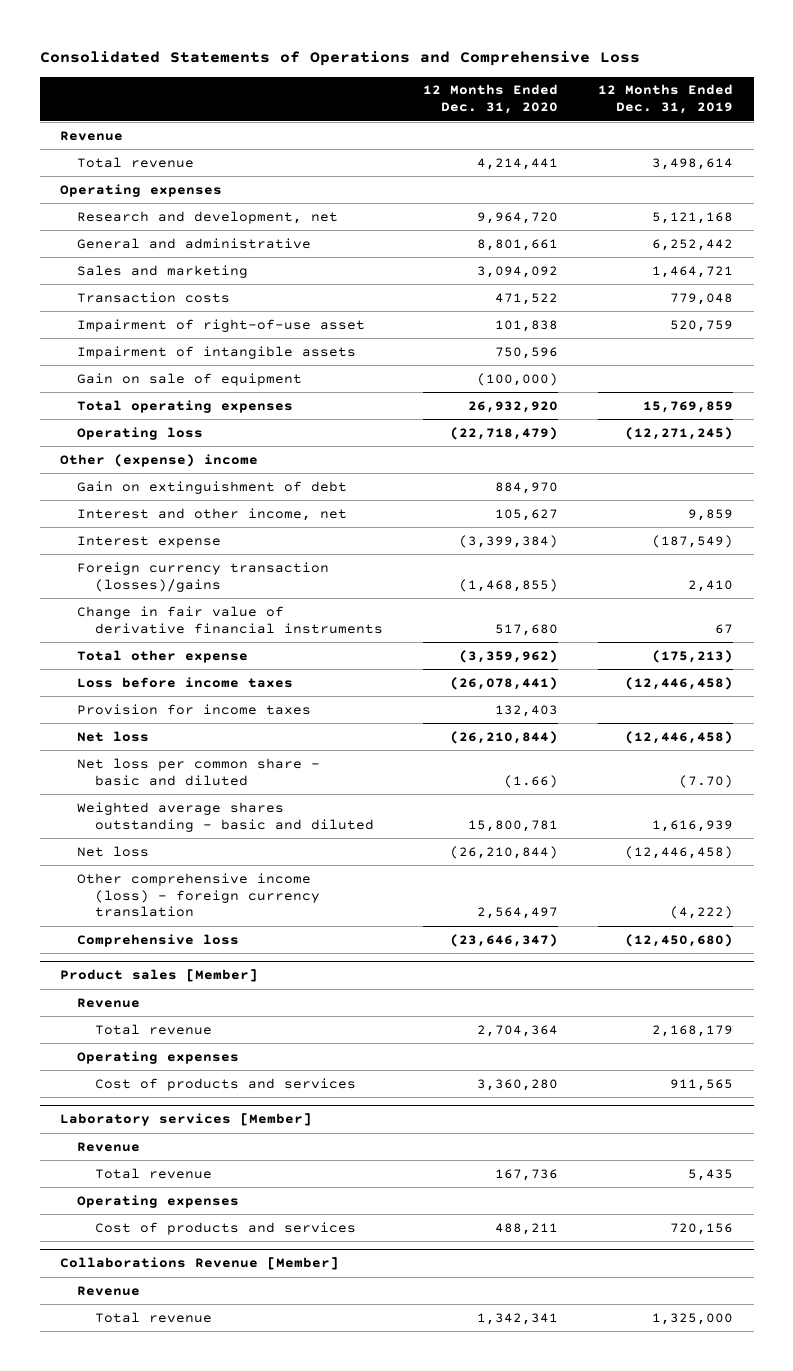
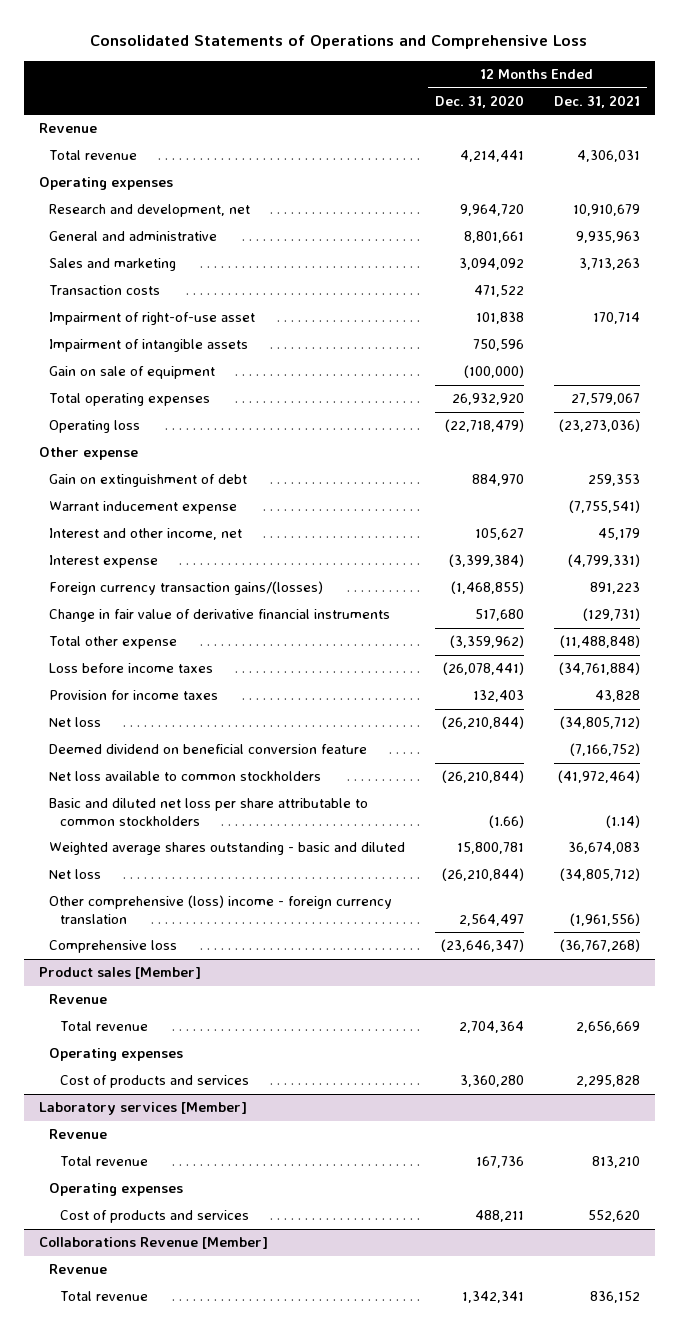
[598,84,734,115] 12 Months Ended Dec. 31, 2019 -> none
none -> [553,94,640,108] Dec. 31, 2021
[59,453,258,467] Other (expense) income -> [38,447,138,461] Other expense
none -> [49,501,238,515] Warrant inducement expense
[77,561,330,592] Foreign currency transaction (losses)/gains -> [49,581,324,596] Foreign currency transaction gains/(losses)
none -> [49,744,368,755] Deemed dividend on beneficial conversion feature
none -> [49,771,322,782] Net loss available to common stockholders
[77,757,321,786] Net loss per common share - basic and diluted -> [49,798,369,826] Basic and diluted net loss per share attributable to common stockholders
[77,872,320,918] Other comprehensive income (loss) - foreign currency translation -> [49,895,393,924] Other comprehensive (loss) income - foreign currency translation

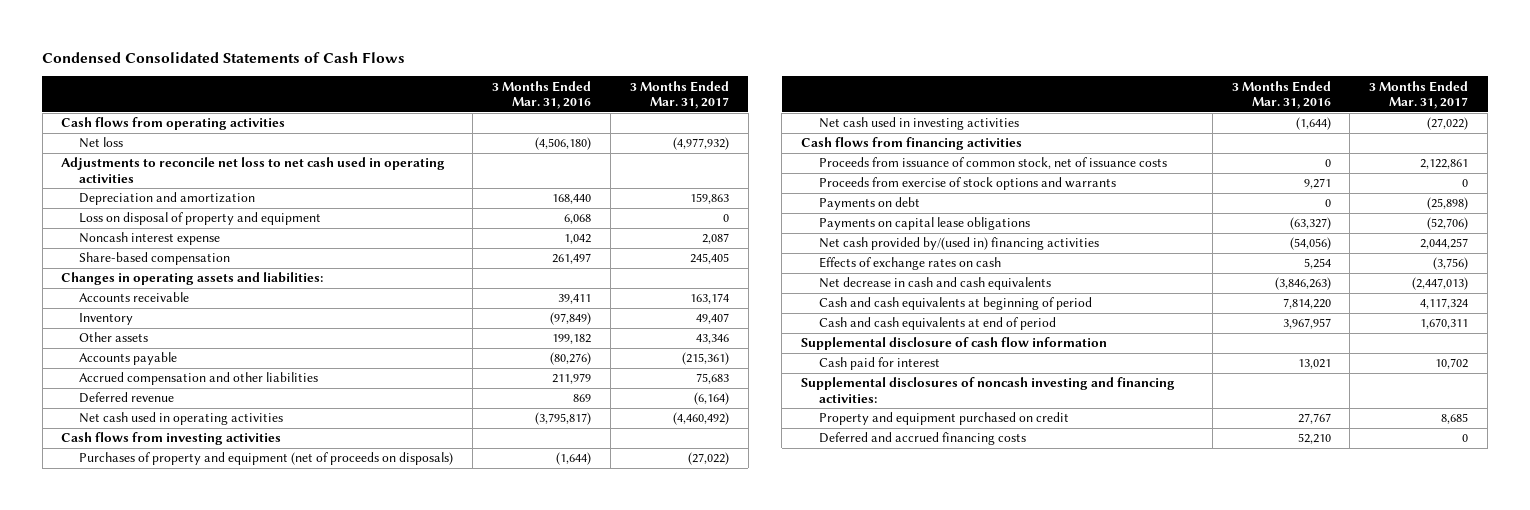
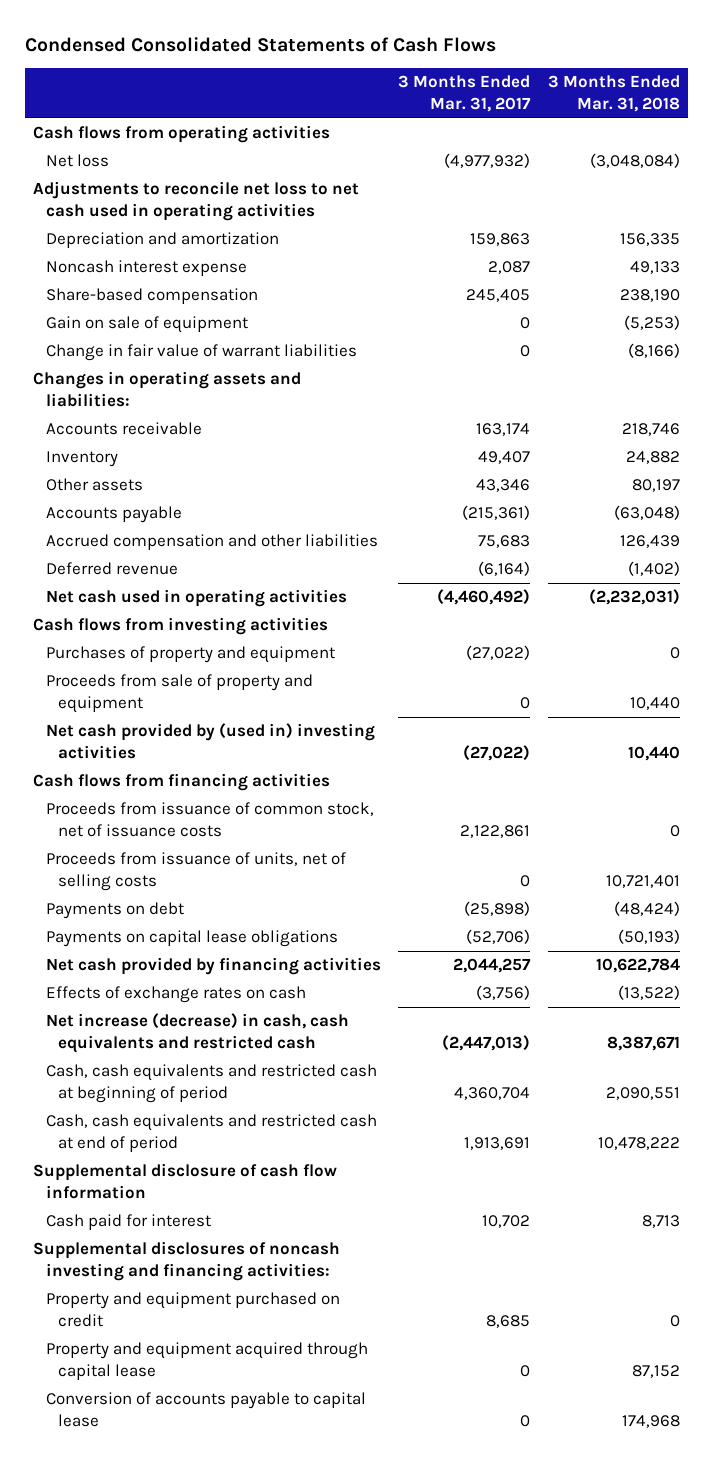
[491,80,591,110] 3 Months Ended Mar. 31, 2016 -> none
none -> [547,75,680,112] 3 Months Ended Mar. 31, 2018
[79,212,322,226] Loss on disposal of property and equipment -> none
none -> [45,316,248,334] Gain on sale of equipment
none -> [45,344,357,362] Change in fair value of warrant liabilities
[79,452,454,466] Purchases of property and equipment (net of proceeds on disposals) -> [45,646,335,664] Purchases of property and equipment
none -> [45,674,313,714] Proceeds from sale of property and equipment
[818,117,1019,131] Net cash used in investing activities -> [45,723,375,760] Net cash provided by (used in) investing activities
[818,177,1116,191] Proceeds from exercise of stock options and warrants -> none
none -> [45,852,346,892] Proceeds from issuance of units, net of selling costs
[818,237,1099,251] Net cash provided by/(used in) financing activities -> [45,957,381,976] Net cash provided by financing activities
[818,277,1051,291] Net decrease in cash and cash equivalents -> [45,1013,349,1054] Net increase (decrease) in cash, cash equivalents and restricted cash
[818,297,1092,311] Cash and cash equivalents at beginning of period -> [45,1064,377,1104] Cash, cash equivalents and restricted cash at beginning of period
[1420,298,1469,310] 4,117,324 -> [454,1087,531,1101] 4,360,704
[818,317,1056,331] Cash and cash equivalents at end of period -> [45,1114,377,1153] Cash, cash equivalents and restricted cash at end of period
[1420,318,1469,330] 1,670,311 -> [464,1137,531,1151] 1,913,691
[818,432,1026,446] Deferred and accrued financing costs -> none
none -> [45,1342,368,1381] Property and equipment acquired through capital lease
none -> [45,1392,366,1428] Conversion of accounts payable to capital lease

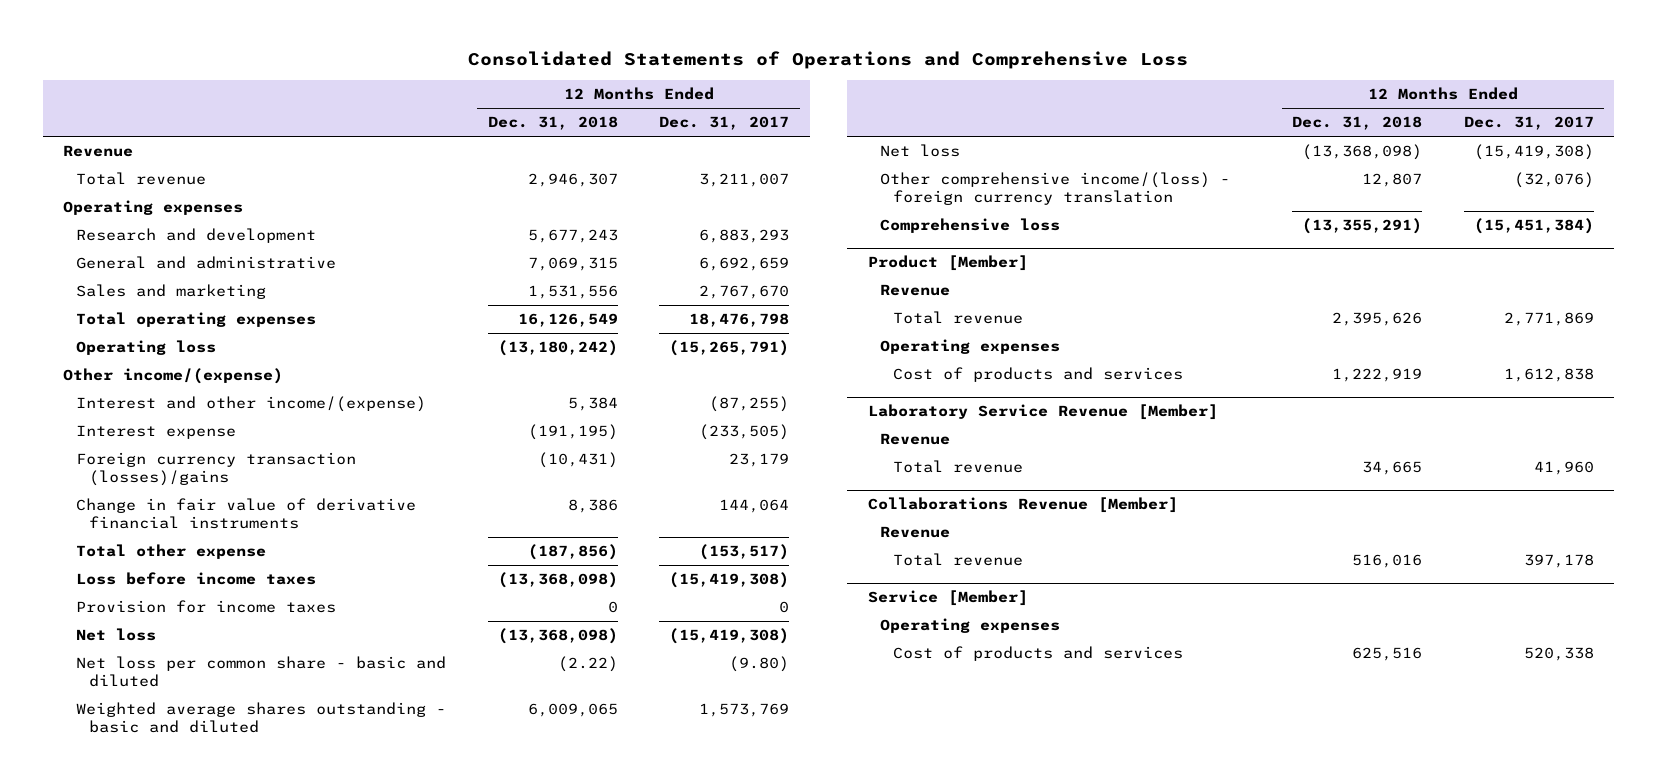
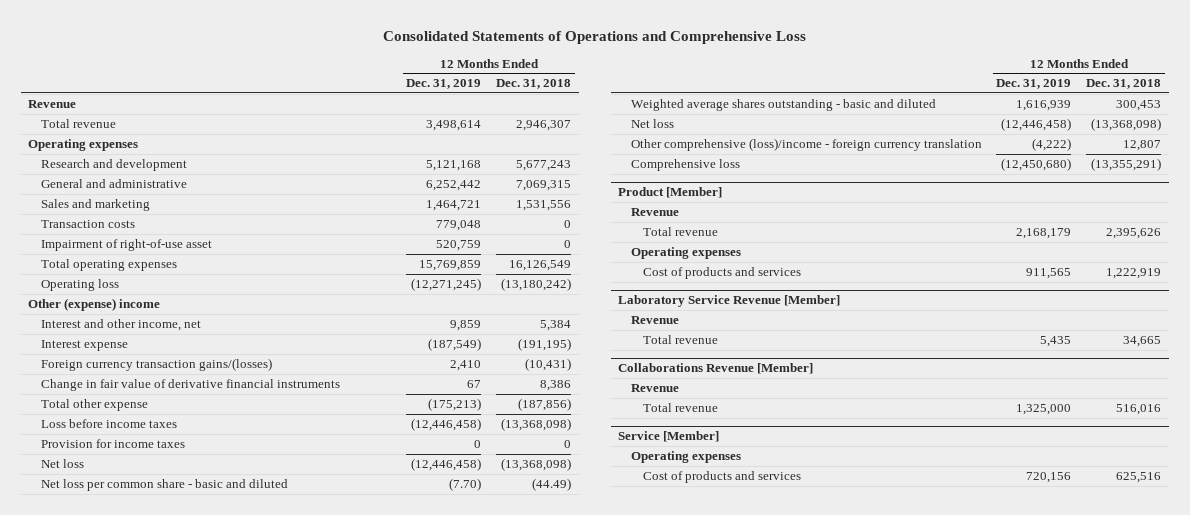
[659,116,790,131] Dec. 31, 2017 -> none
none -> [406,79,482,90] Dec. 31, 2019
none -> [40,219,135,228] Transaction costs
none -> [40,238,212,251] Impairment of right-of-use asset
[63,368,284,385] Other income/(expense) -> [28,297,161,311] Other (expense) income
[76,396,427,413] Interest and other income/(expense) -> [40,318,201,331] Interest and other income, net
[76,452,357,487] Foreign currency transaction (losses)/gains -> [40,357,272,371] Foreign currency transaction gains/(losses)
[557,656,618,673] (2.22) -> [532,477,572,491] (44.49)
[527,703,618,718] 6,009,065 -> [1116,99,1162,111] 300,453
[880,172,1231,206] Other comprehensive income/(loss) - foreign currency translation -> [630,137,982,151] Other comprehensive (loss)/income - foreign currency translation

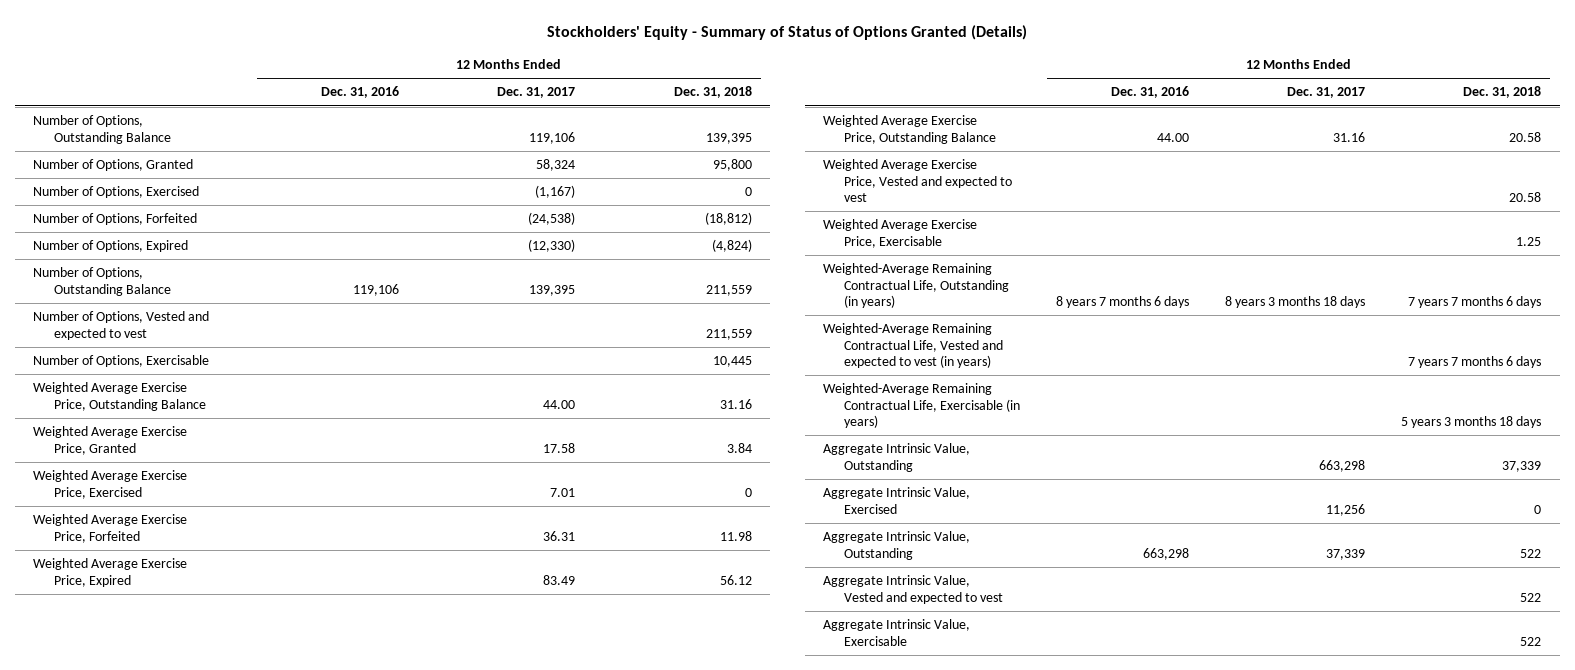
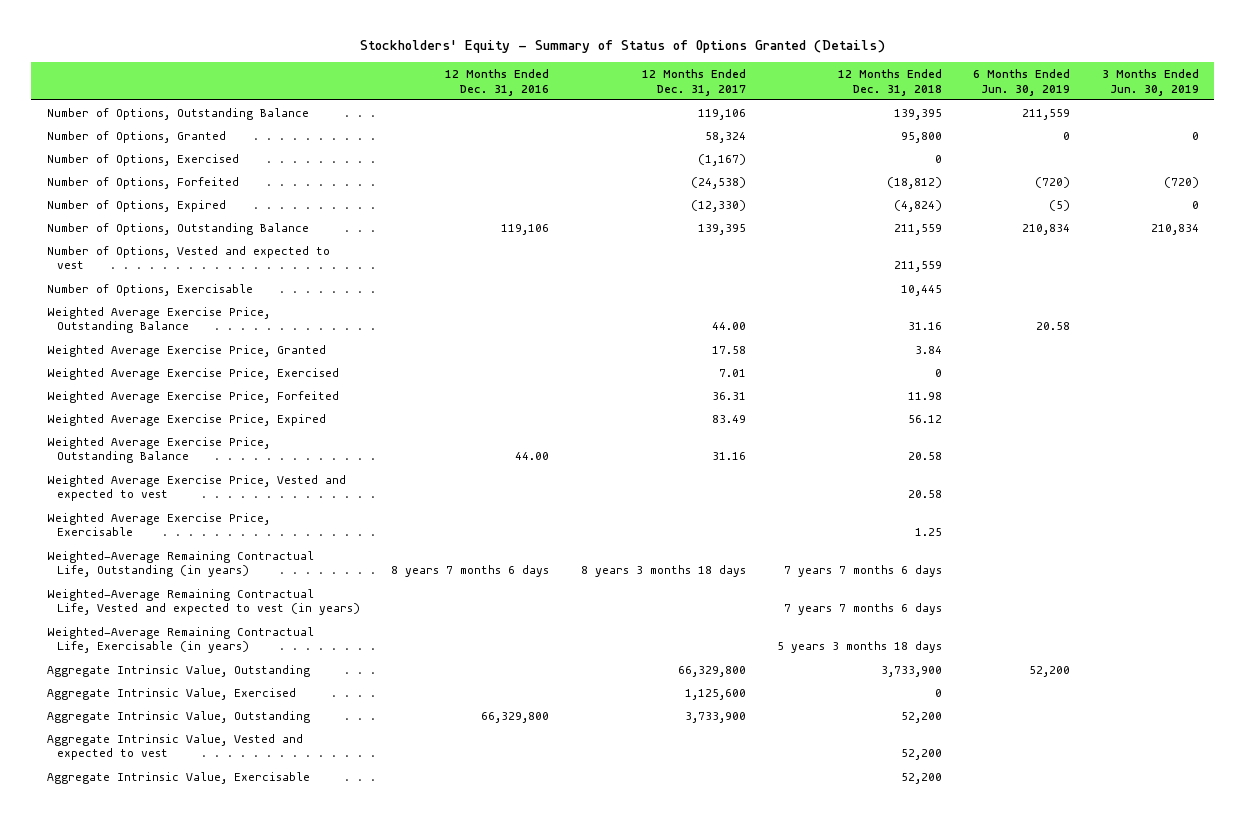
none -> [973,68,1071,96] 6 Months Ended Jun. 30, 2019
none -> [1101,68,1199,96] 3 Months Ended Jun. 30, 2019
[1319,459,1366,472] 663,298 -> [677,665,746,677] 66,329,800
[1502,460,1542,472] 37,339 -> [880,665,942,677] 3,733,900
[1326,503,1366,516] 11,256 -> [684,688,746,700] 1,125,600
[1143,547,1190,560] 663,298 -> [481,711,550,723] 66,329,800
[1326,548,1366,560] 37,339 -> [684,711,746,723] 3,733,900
[1520,548,1542,558] 522 -> [900,711,942,723] 52,200
[1520,592,1542,602] 522 -> [900,749,942,761] 52,200
[1520,636,1542,646] 522 -> [900,772,942,784] 52,200

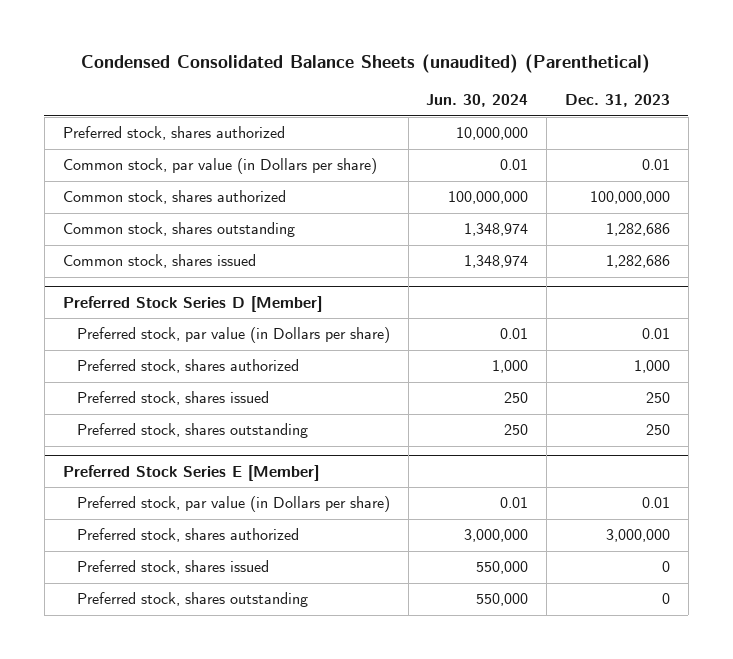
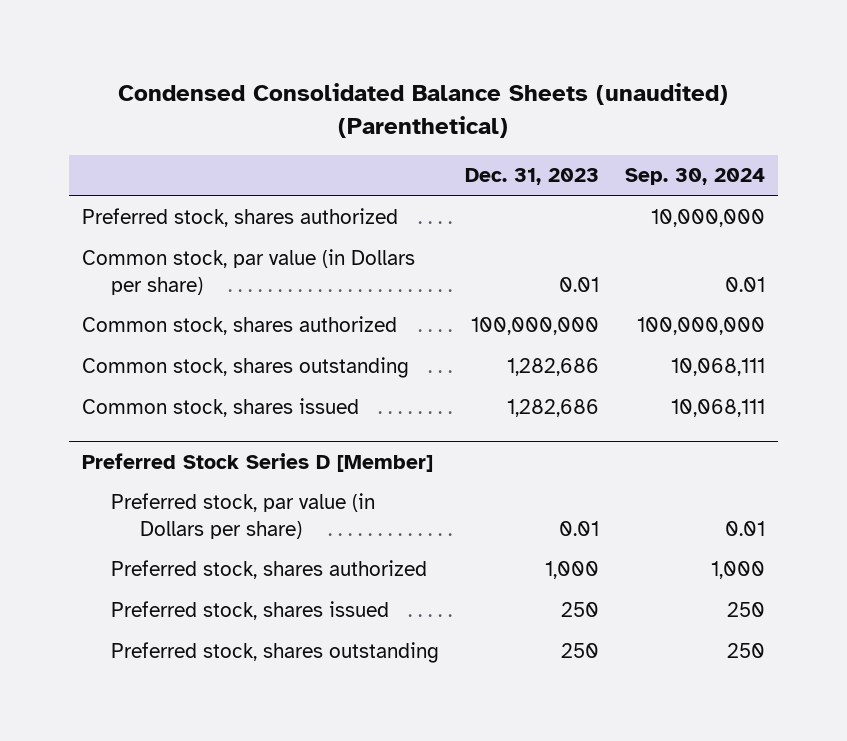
[426,94,529,108] Jun. 30, 2024 -> none
none -> [624,168,765,186] Sep. 30, 2024
[62,464,319,481] Preferred Stock Series E [Member] -> none
[76,496,390,513] Preferred stock, par value (in Dollars per share) -> none
[76,528,299,543] Preferred stock, shares authorized -> none
[76,560,269,575] Preferred stock, shares issued -> none
[76,592,308,608] Preferred stock, shares outstanding -> none

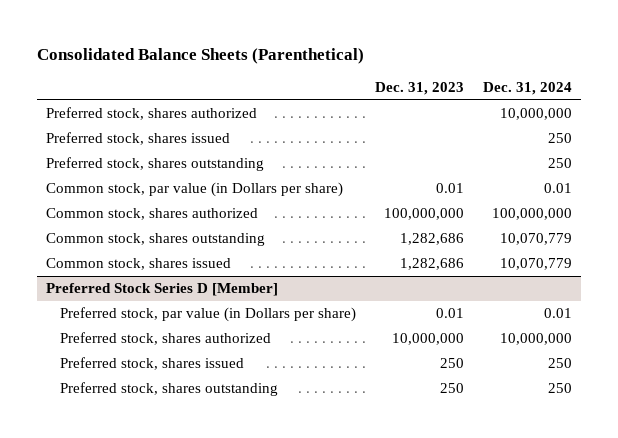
[118,83,729,138] Condensed Consolidated Balance Sheets (unaudited) (Parenthetical) -> [36,47,364,64] Consolidated Balance Sheets (Parenthetical)
[624,168,765,186] Sep. 30, 2024 -> none
none -> [482,82,572,96] Dec. 31, 2024
none -> [45,132,230,146] Preferred stock, shares issued
none -> [45,157,264,172] Preferred stock, shares outstanding
[544,561,599,580] 1,000 -> [391,333,464,346] 10,000,000

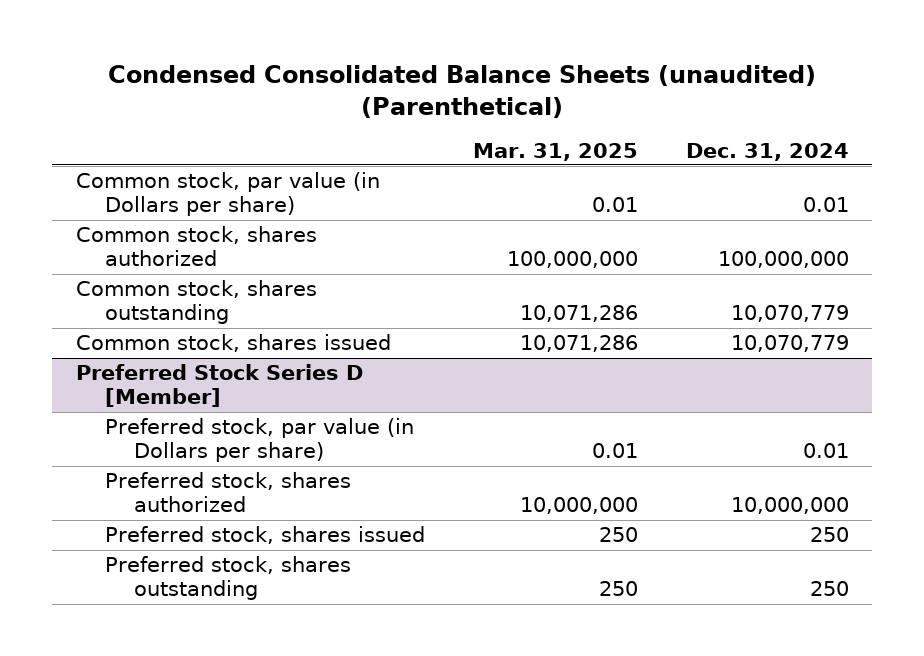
[36,47,364,64] Consolidated Balance Sheets (Parenthetical) -> [108,65,817,119] Condensed Consolidated Balance Sheets (unaudited) (Parenthetical)
[374,82,464,96] Dec. 31, 2023 -> none
none -> [472,142,638,161] Mar. 31, 2025
[45,107,257,121] Preferred stock, shares authorized -> none
[45,132,230,146] Preferred stock, shares issued -> none
[45,157,264,172] Preferred stock, shares outstanding -> none

